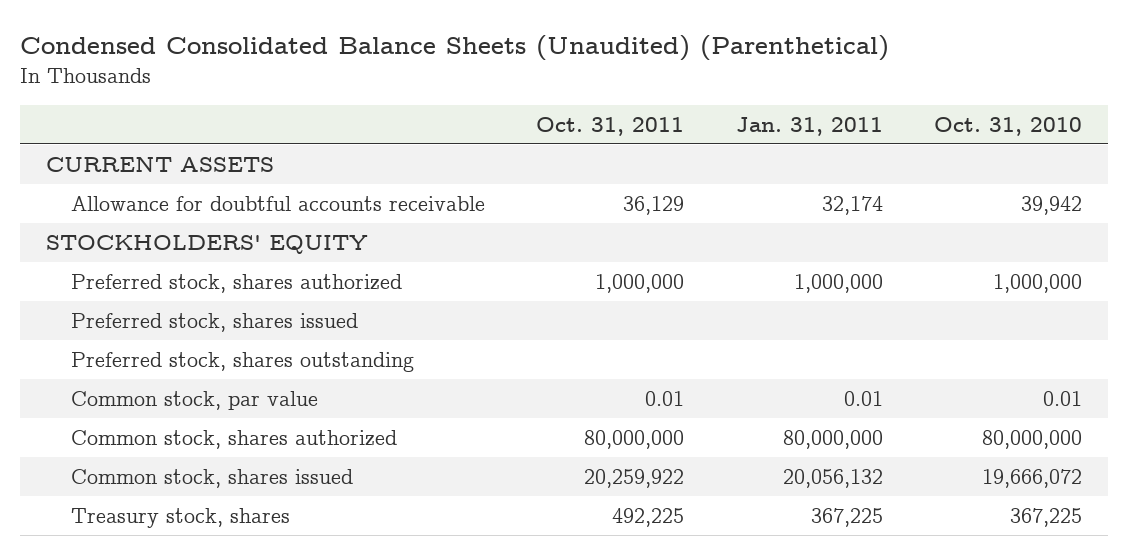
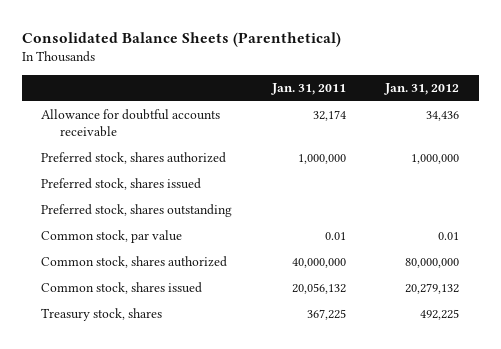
[20,34,890,61] Condensed Consolidated Balance Sheets (Unaudited) (Parenthetical) -> [21,31,341,47] Consolidated Balance Sheets (Parenthetical)
[536,116,685,136] Oct. 31, 2011 -> none
[934,116,1083,136] Oct. 31, 2010 -> none
none -> [384,83,460,96] Jan. 31, 2012
[45,156,274,172] CURRENT ASSETS -> none
[45,234,368,254] STOCKHOLDERS' EQUITY -> none
[782,429,883,449] 80,000,000 -> [291,258,346,269] 40,000,000

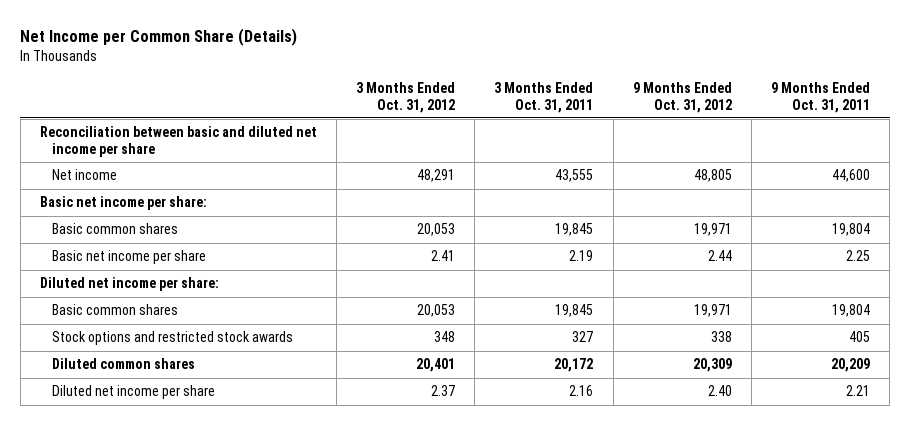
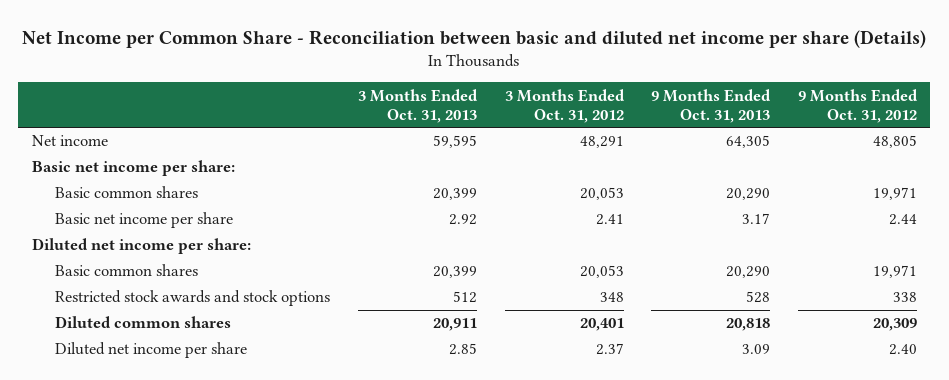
[20,27,298,46] Net Income per Common Share (Details) -> [22,29,927,48] Net Income per Common Share - Reconciliation between basic and diluted net income per share (Details)
[494,82,594,113] 3 Months Ended Oct. 31, 2011 -> none
[771,82,871,113] 9 Months Ended Oct. 31, 2011 -> none
none -> [357,88,478,123] 3 Months Ended Oct. 31, 2013
none -> [651,88,772,123] 9 Months Ended Oct. 31, 2013
[39,126,317,157] Reconciliation between basic and diluted net income per share -> none
[52,331,294,346] Stock options and restricted stock awards -> [55,290,331,307] Restricted stock awards and stock options

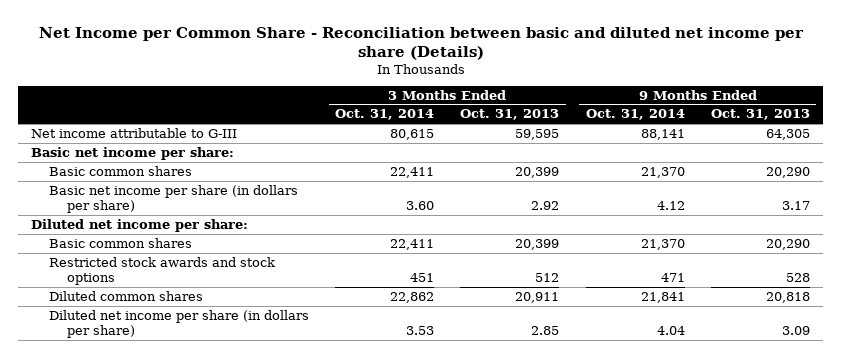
[504,88,625,123] 3 Months Ended Oct. 31, 2012 -> none
[797,88,918,123] 9 Months Ended Oct. 31, 2012 -> none
none -> [335,109,435,121] Oct. 31, 2014
none -> [585,109,685,121] Oct. 31, 2014
[32,135,109,147] Net income -> [31,127,238,138] Net income attributable to G-III
[55,212,234,229] Basic net income per share -> [49,184,299,214] Basic net income per share (in dollars per share)
[55,342,248,359] Diluted net income per share -> [49,309,310,339] Diluted net income per share (in dollars per share)

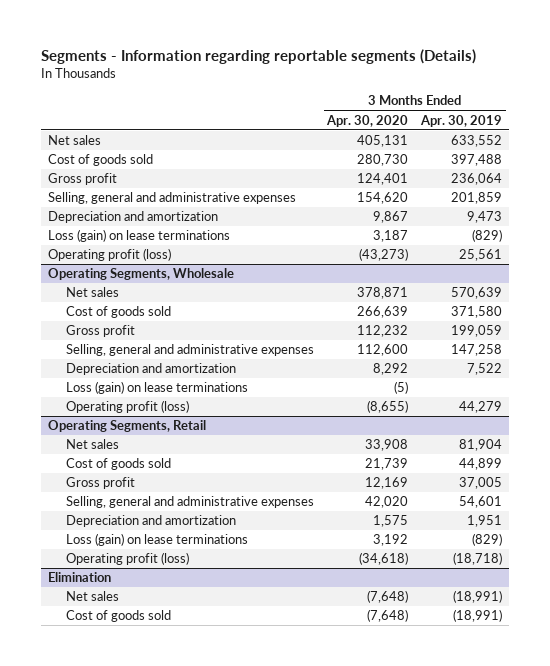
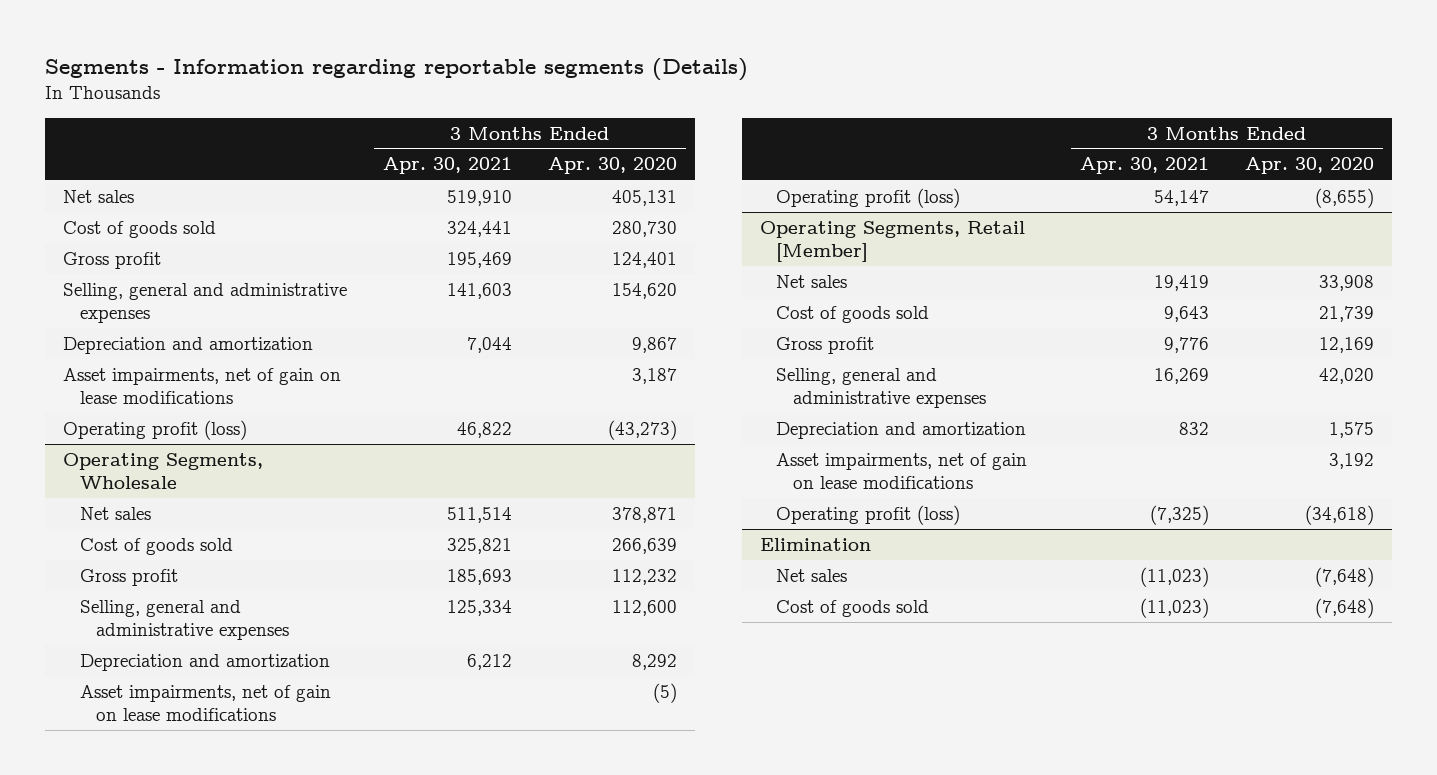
[420,114,503,127] Apr. 30, 2019 -> none
none -> [383,157,513,175] Apr. 30, 2021
[47,229,230,243] Loss (gain) on lease terminations -> [63,367,342,405] Asset impairments, net of gain on lease modifications
[65,381,248,395] Loss (gain) on lease terminations -> none
none -> [79,684,331,722] Asset impairments, net of gain on lease modifications
[47,420,206,433] Operating Segments, Retail -> [759,220,1025,263] Operating Segments, Retail [Member]
[65,533,248,547] Loss (gain) on lease terminations -> [776,452,1028,490] Asset impairments, net of gain on lease modifications

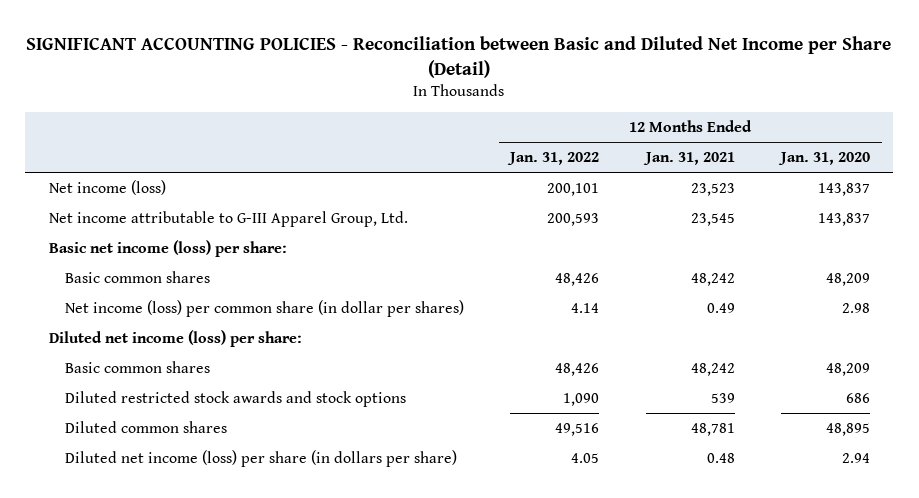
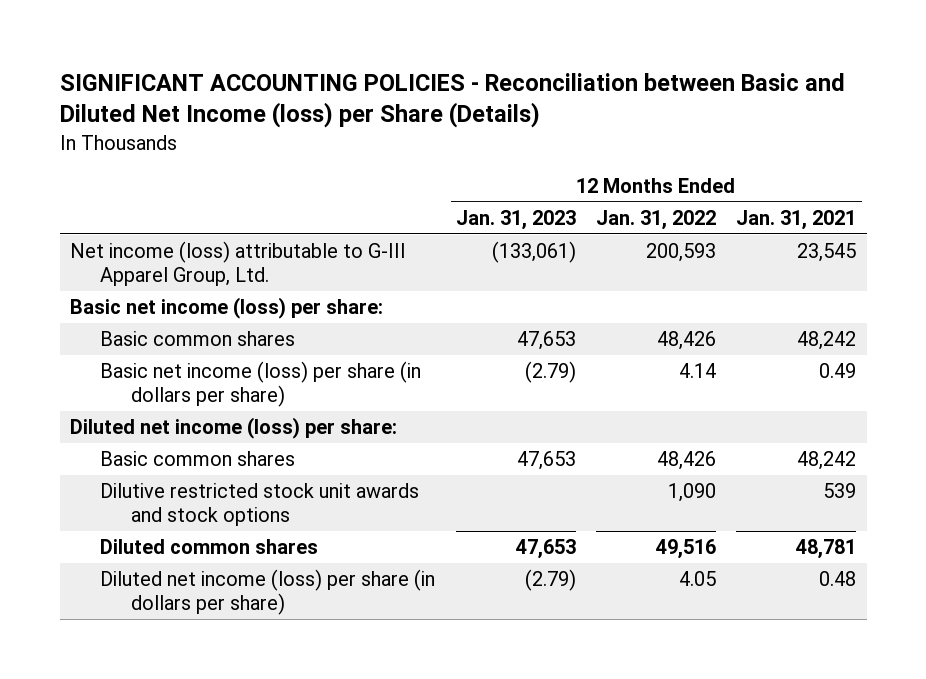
[26,36,892,78] SIGNIFICANT ACCOUNTING POLICIES - Reconciliation between Basic and Diluted Net Income per Share (Detail) -> [59,73,845,129] SIGNIFICANT ACCOUNTING POLICIES - Reconciliation between Basic and Diluted Net Income (loss) per Share (Details)
[778,152,871,166] Jan. 31, 2020 -> none
none -> [455,209,576,230] Jan. 31, 2023
[48,179,166,195] Net income (loss) -> none
[48,210,408,227] Net income attributable to G-III Apparel Group, Ltd. -> [69,241,406,287] Net income (loss) attributable to G-III Apparel Group, Ltd.
[64,299,464,317] Net income (loss) per common share (in dollar per shares) -> [100,361,422,408] Basic net income (loss) per share (in dollars per share)
[64,390,406,407] Diluted restricted stock awards and stock options -> [100,483,420,527] Dilutive restricted stock unit awards and stock options

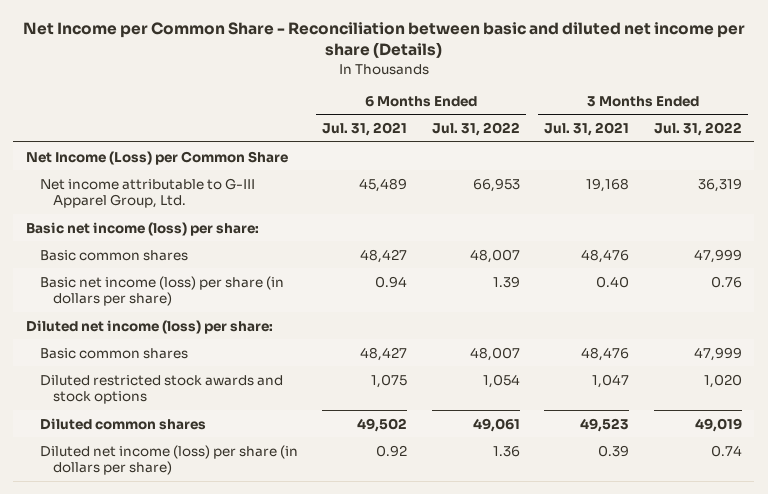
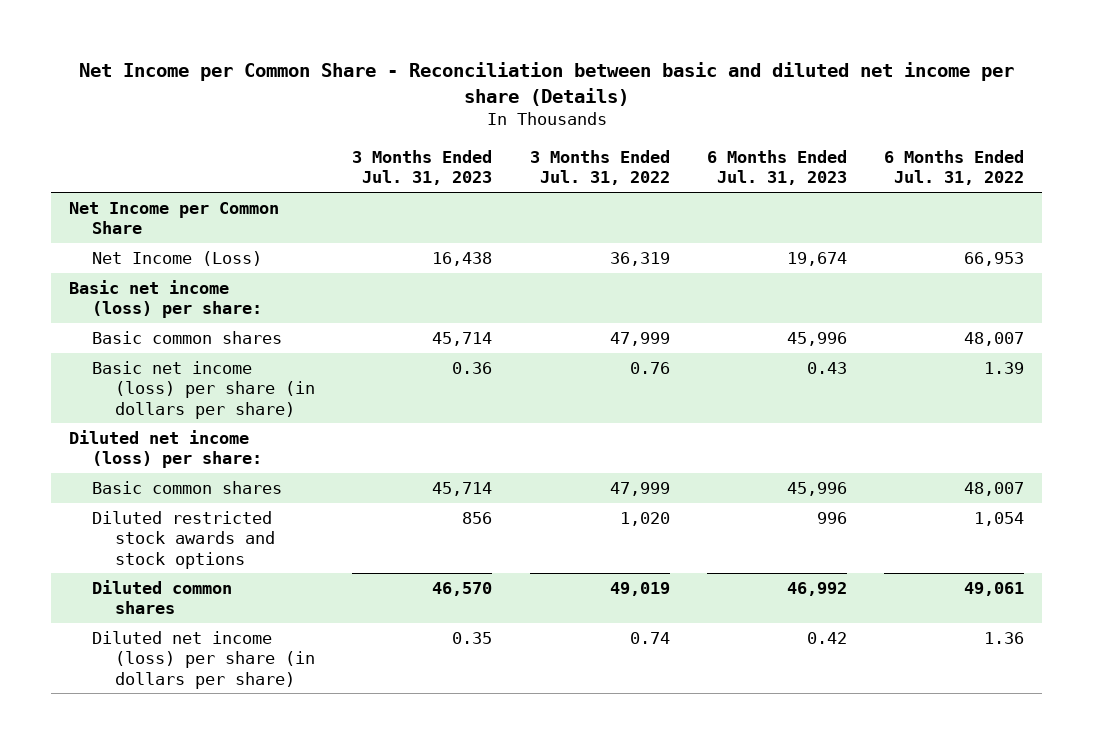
[322,122,408,137] Jul. 31, 2021 -> none
[544,122,630,137] Jul. 31, 2021 -> none
none -> [352,150,493,186] 3 Months Ended Jul. 31, 2023
none -> [706,150,847,186] 6 Months Ended Jul. 31, 2023
[25,150,288,165] Net Income (Loss) per Common Share -> [69,201,280,235] Net Income per Common Share
[39,177,255,209] Net income attributable to G-III Apparel Group, Ltd. -> [92,250,263,266] Net Income (Loss)

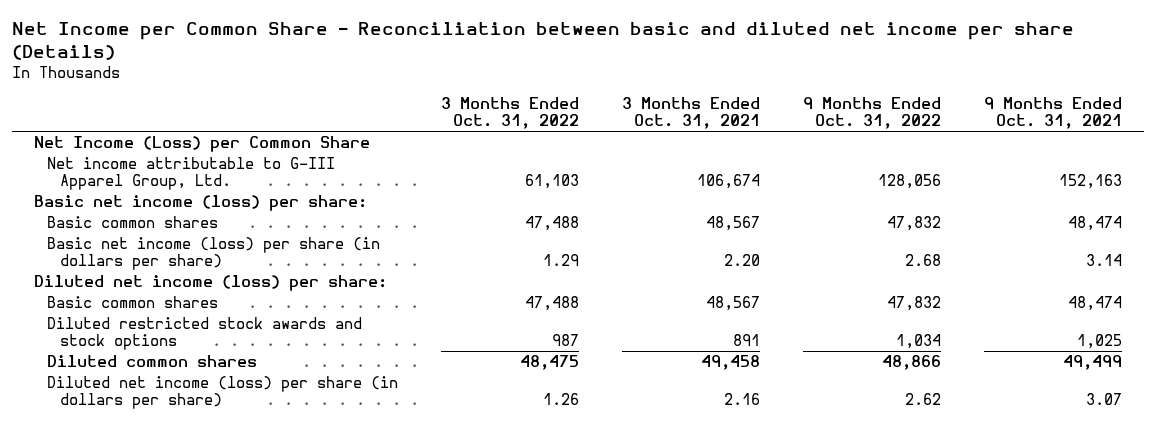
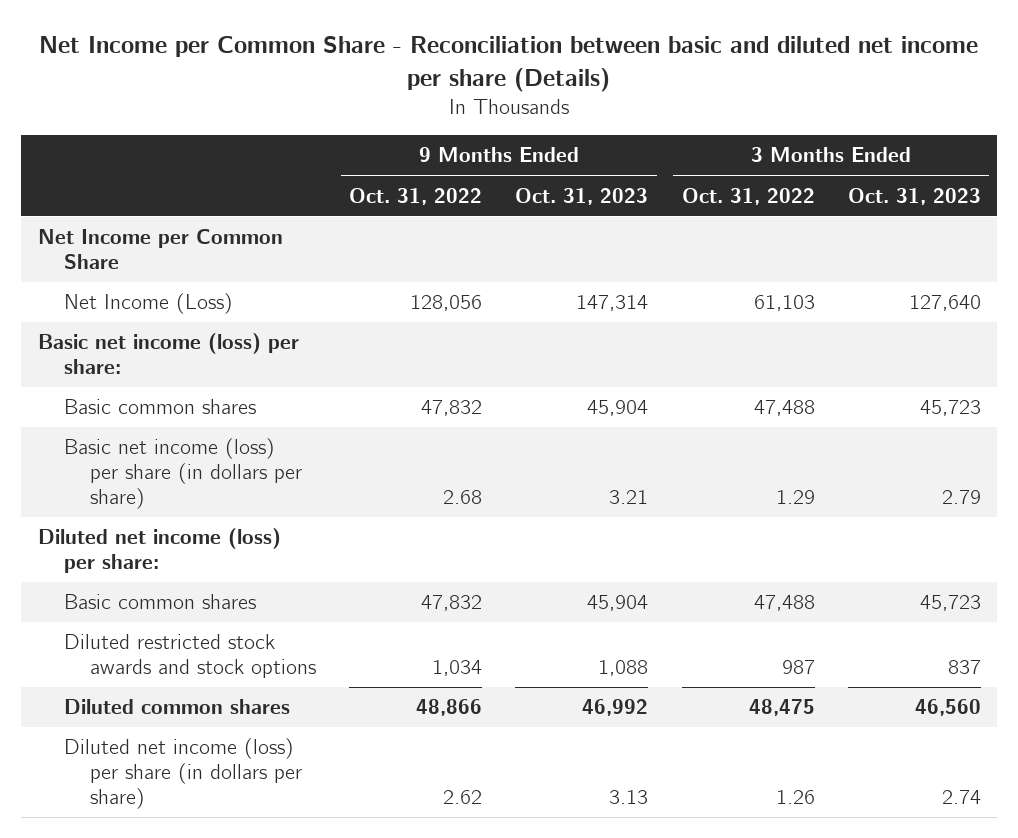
[621,96,760,129] 3 Months Ended Oct. 31, 2021 -> none
[984,96,1123,129] 9 Months Ended Oct. 31, 2021 -> none
none -> [515,187,649,205] Oct. 31, 2023
none -> [847,187,981,205] Oct. 31, 2023
[33,136,370,153] Net Income (Loss) per Common Share -> [37,229,283,270] Net Income per Common Share
[46,157,335,191] Net income attributable to G-III Apparel Group, Ltd. -> [63,293,233,315] Net Income (Loss)

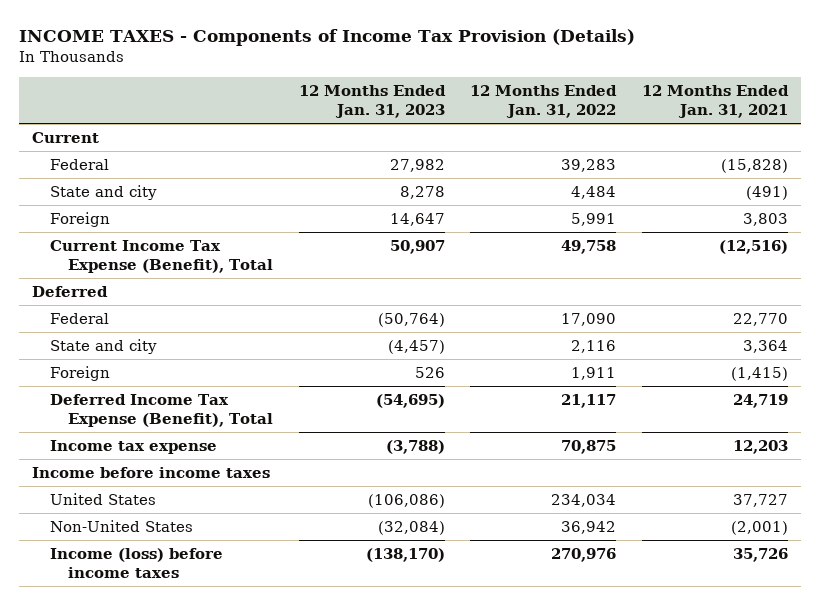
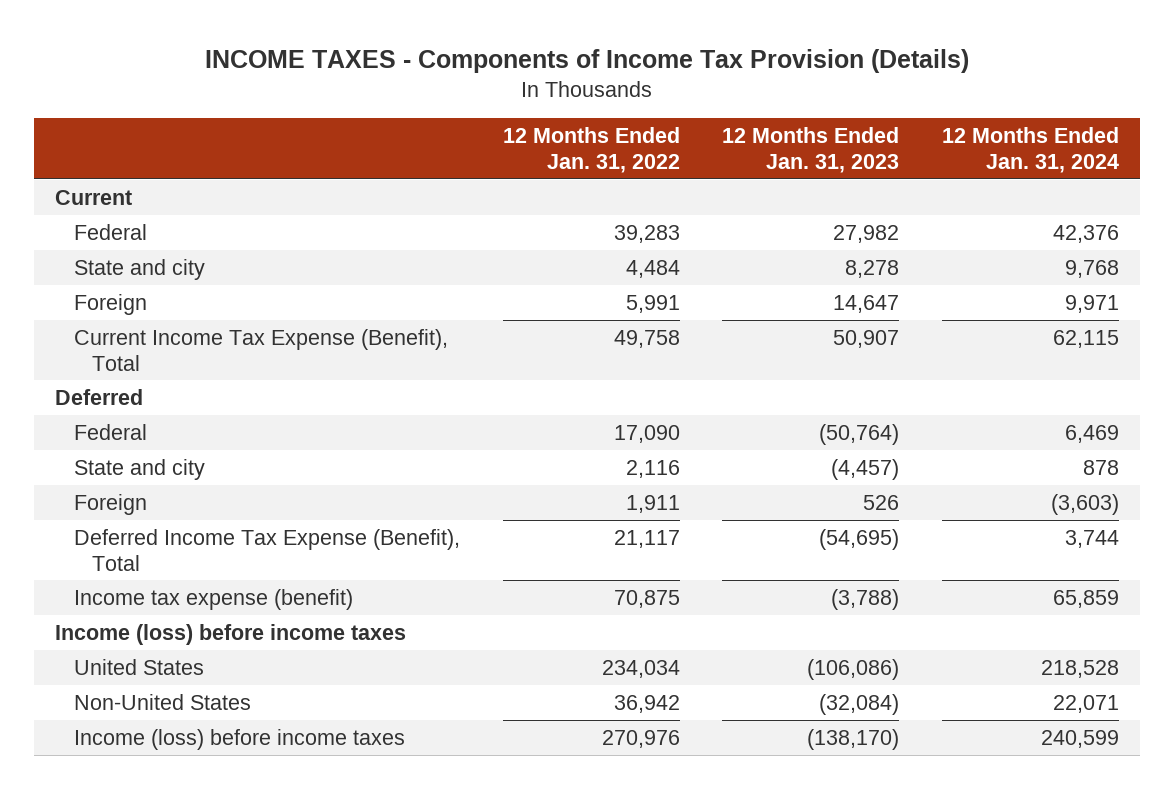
[642,85,790,119] 12 Months Ended Jan. 31, 2021 -> none
none -> [941,127,1119,173] 12 Months Ended Jan. 31, 2024
[49,439,217,454] Income tax expense -> [73,588,353,610] Income tax expense (benefit)
[32,466,271,478] Income before income taxes -> [55,623,407,645] Income (loss) before income taxes

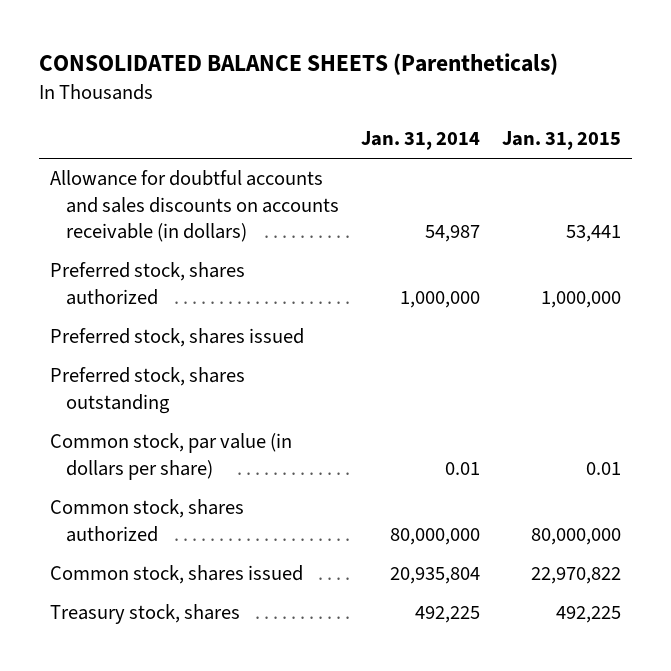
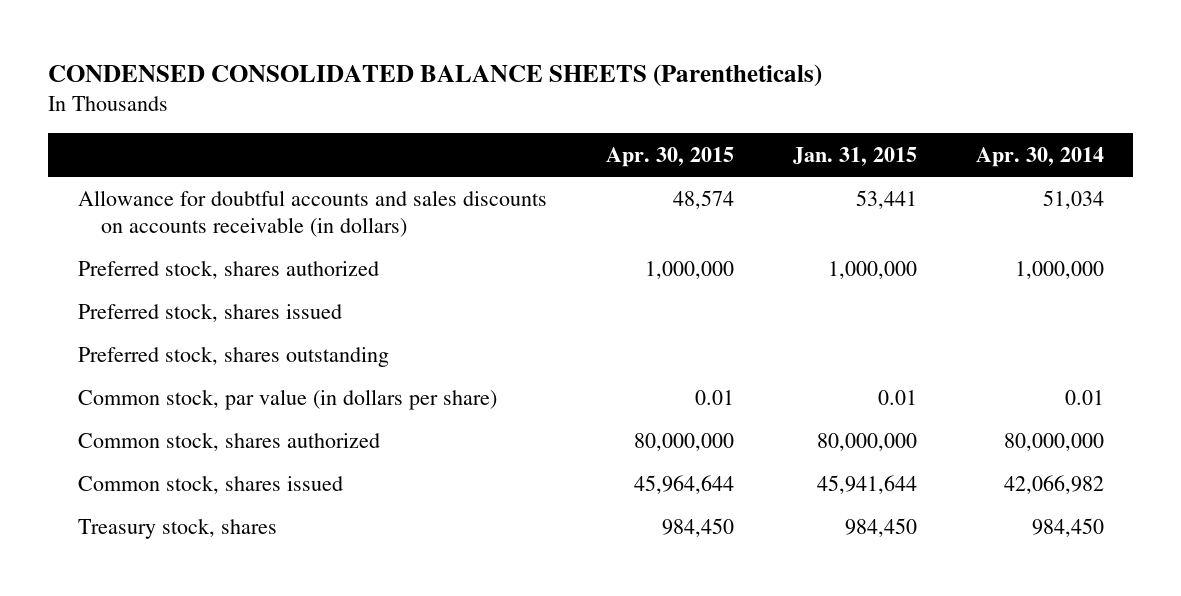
[39,52,559,75] CONSOLIDATED BALANCE SHEETS (Parentheticals) -> [48,64,823,88] CONDENSED CONSOLIDATED BALANCE SHEETS (Parentheticals)
[360,131,480,151] Jan. 31, 2014 -> none
none -> [605,146,734,167] Apr. 30, 2015
none -> [975,146,1104,167] Apr. 30, 2014
[530,567,621,585] 22,970,822 -> [816,474,917,494] 45,941,644
[555,606,621,624] 492,225 -> [844,517,917,537] 984,450

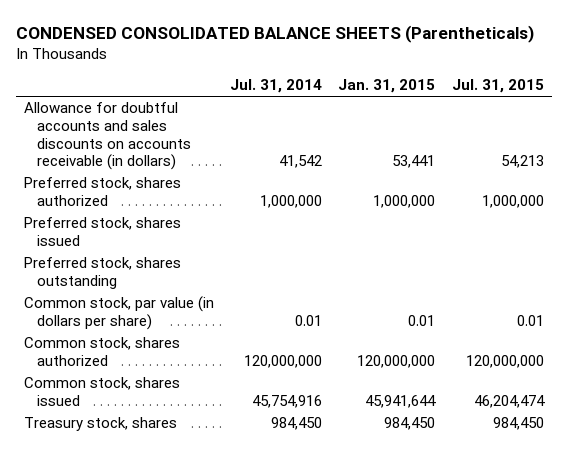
[605,146,734,167] Apr. 30, 2015 -> none
[975,146,1104,167] Apr. 30, 2014 -> none
none -> [230,79,323,94] Jul. 31, 2014
none -> [451,79,544,94] Jul. 31, 2015
[816,432,917,451] 80,000,000 -> [357,355,436,369] 120,000,000

